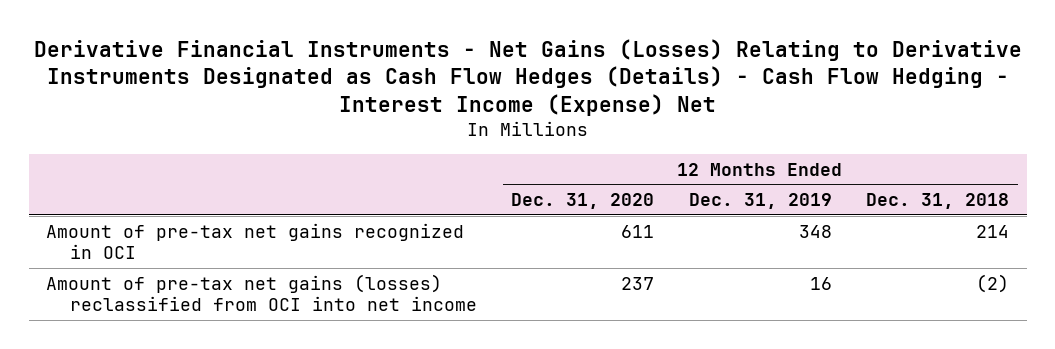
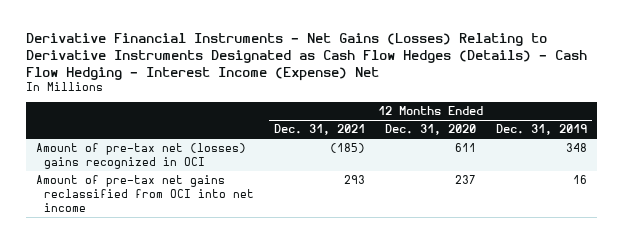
[866,193,1010,210] Dec. 31, 2018 -> none
none -> [274,124,366,136] Dec. 31, 2021
[46,222,465,260] Amount of pre-tax net gains recognized in OCI -> [36,143,247,170] Amount of pre-tax net (losses) gains recognized in OCI
[46,273,477,312] Amount of pre-tax net gains (losses) reclassified from OCI into net income -> [36,175,255,212] Amount of pre-tax net gains reclassified from OCI into net income

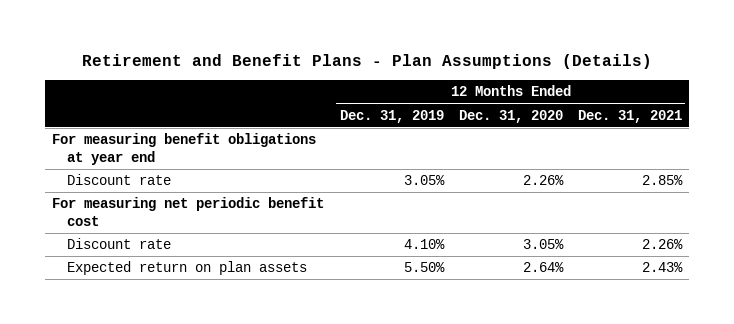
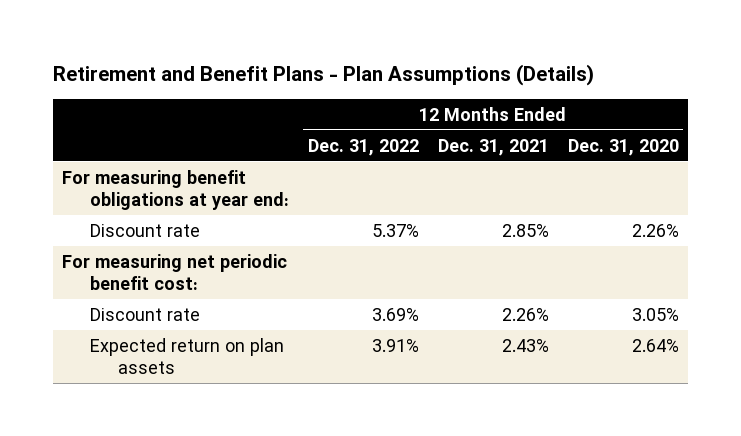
[339,109,444,123] Dec. 31, 2019 -> none
none -> [307,138,419,156] Dec. 31, 2022
[52,133,317,165] For measuring benefit obligations at year end -> [62,169,290,211] For measuring benefit obligations at year end:
[52,197,325,226] For measuring net periodic benefit cost -> [62,253,288,291] For measuring net periodic benefit cost:

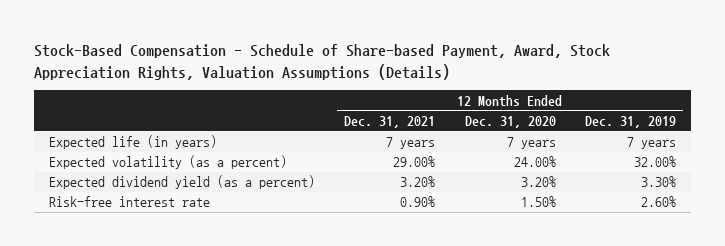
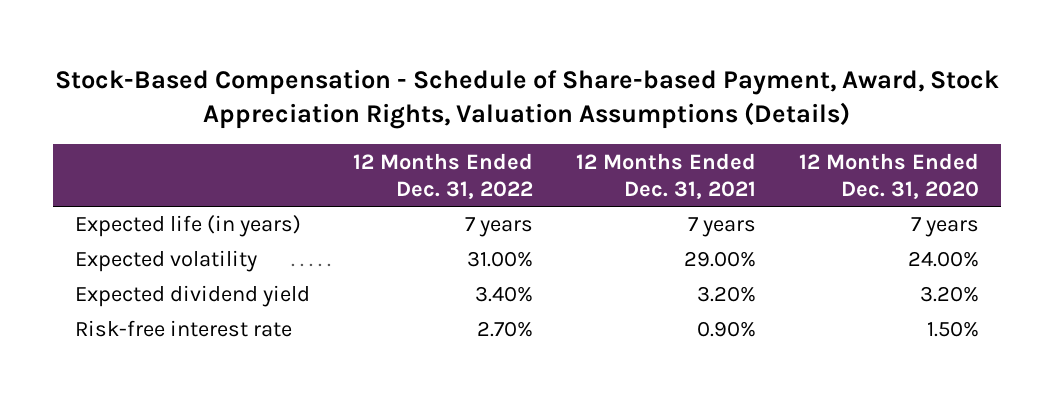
[584,115,676,128] Dec. 31, 2019 -> none
none -> [353,152,534,199] 12 Months Ended Dec. 31, 2022
[48,155,287,170] Expected volatility (as a percent) -> [74,250,257,273] Expected volatility
[48,175,315,190] Expected dividend yield (as a percent) -> [74,285,310,308] Expected dividend yield

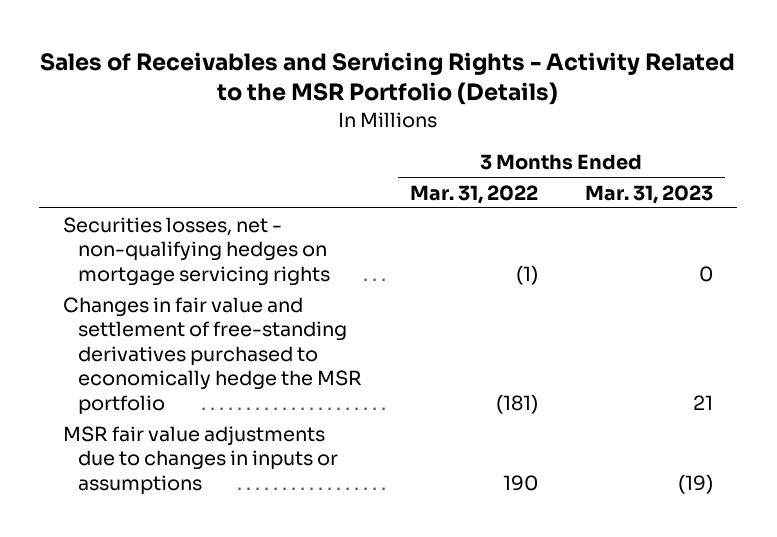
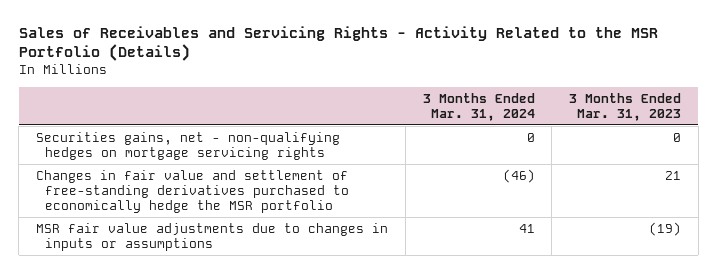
[409,184,538,204] Mar. 31, 2022 -> none
none -> [422,92,535,121] 3 Months Ended Mar. 31, 2024
[63,216,330,286] Securities losses, net - non-qualifying hedges on mortgage servicing rights -> [35,131,340,160] Securities gains, net - non-qualifying hedges on mortgage servicing rights

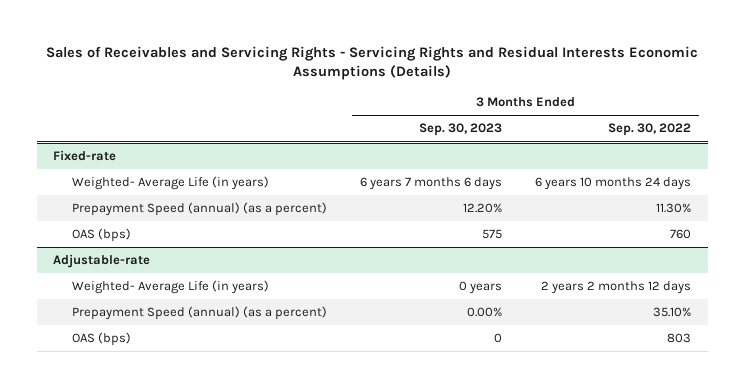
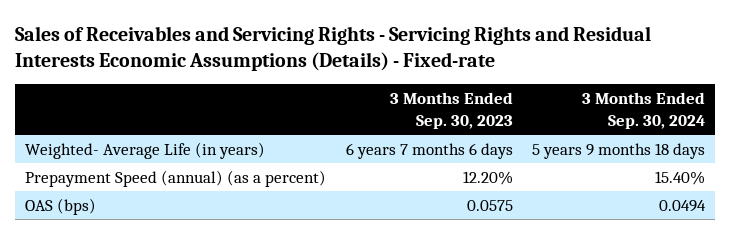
[46,45,699,81] Sales of Receivables and Servicing Rights - Servicing Rights and Residual Interests Economic Assumptions (Details) -> [15,26,652,72] Sales of Receivables and Servicing Rights - Servicing Rights and Residual Interests Economic Assumptions (Details) - Fixed-rate
[608,123,692,137] Sep. 30, 2022 -> none
none -> [582,91,706,129] 3 Months Ended Sep. 30, 2024
[53,150,117,162] Fixed-rate -> none
[53,254,151,269] Adjustable-rate -> none
[71,280,269,295] Weighted- Average Life (in years) -> none
[71,306,327,321] Prepayment Speed (annual) (as a percent) -> none
[71,332,131,347] OAS (bps) -> none
[481,229,502,240] 575 -> [466,199,513,211] 0.0575

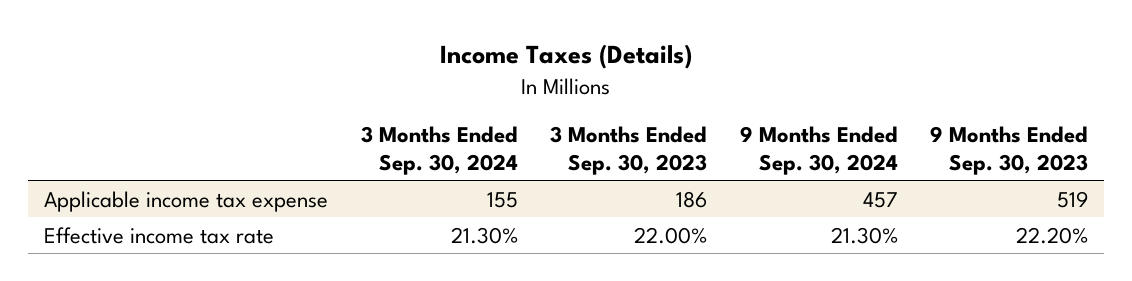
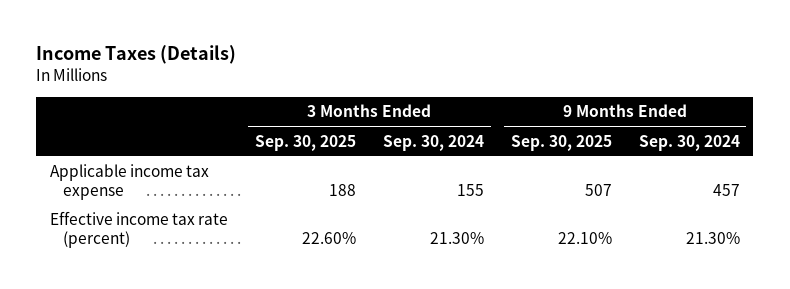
[550,125,708,175] 3 Months Ended Sep. 30, 2023 -> none
[930,125,1089,175] 9 Months Ended Sep. 30, 2023 -> none
none -> [254,134,356,151] Sep. 30, 2025
none -> [510,134,612,151] Sep. 30, 2025
[44,226,275,244] Effective income tax rate -> [49,211,228,248] Effective income tax rate (percent)

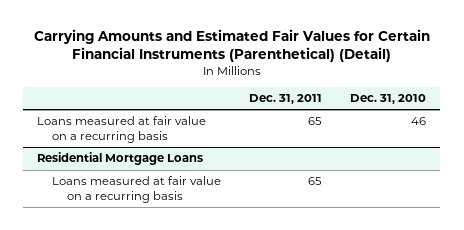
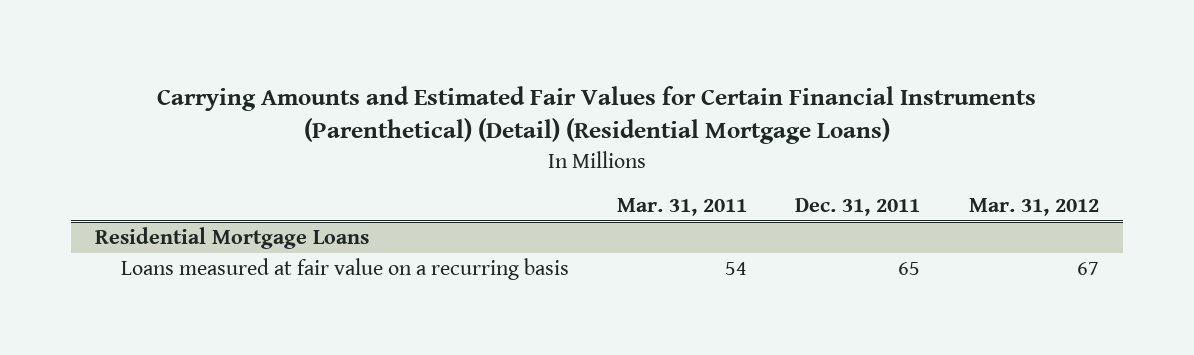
[33,29,430,63] Carrying Amounts and Estimated Fair Values for Certain Financial Instruments (Parenthetical) (Detail) -> [156,85,1036,145] Carrying Amounts and Estimated Fair Values for Certain Financial Instruments (Parenthetical) (Detail) (Residential Mortgage Loans)
[350,94,427,105] Dec. 31, 2010 -> none
none -> [617,197,748,216] Mar. 31, 2011
none -> [968,197,1099,216] Mar. 31, 2012
[37,116,207,143] Loans measured at fair value on a recurring basis -> none

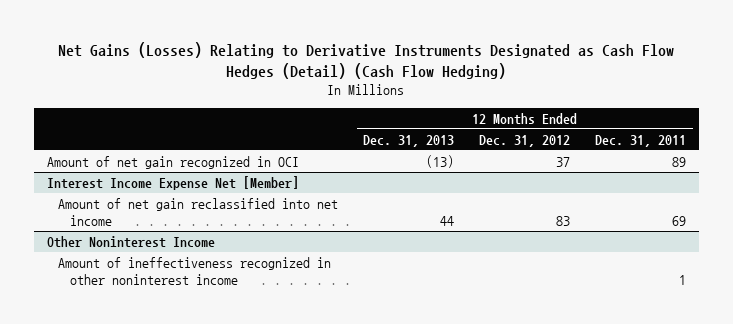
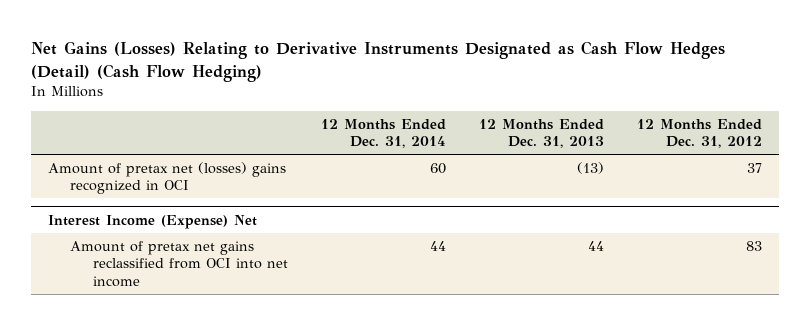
[595,134,687,147] Dec. 31, 2011 -> none
none -> [320,118,446,149] 12 Months Ended Dec. 31, 2014
[46,235,215,248] Other Noninterest Income -> none
[58,256,332,285] Amount of ineffectiveness recognized in other noninterest income -> none
[46,155,299,169] Amount of net gain recognized in OCI -> [48,161,287,195] Amount of pretax net (losses) gains recognized in OCI
[46,175,299,190] Interest Income Expense Net [Member] -> [48,214,258,229] Interest Income (Expense) Net
[58,197,339,226] Amount of net gain reclassified into net income -> [70,240,288,287] Amount of pretax net gains reclassified from OCI into net income

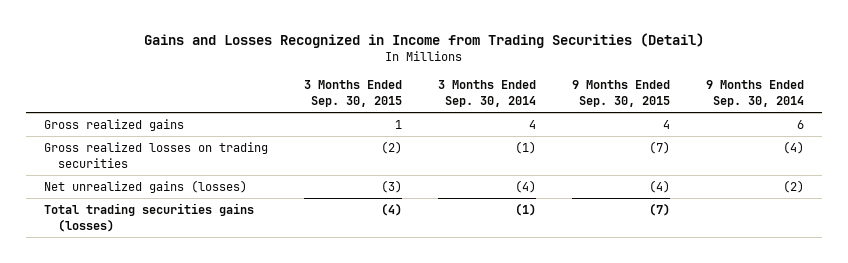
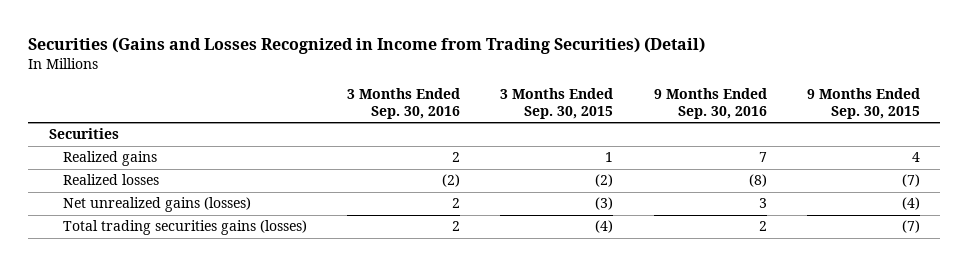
[143,32,704,48] Gains and Losses Recognized in Income from Trading Securities (Detail) -> [28,36,706,54] Securities (Gains and Losses Recognized in Income from Trading Securities) (Detail)
[437,80,536,108] 3 Months Ended Sep. 30, 2014 -> none
[705,80,804,108] 9 Months Ended Sep. 30, 2014 -> none
none -> [347,87,461,120] 3 Months Ended Sep. 30, 2016
none -> [653,87,767,120] 9 Months Ended Sep. 30, 2016
none -> [48,128,119,140] Securities
[43,119,184,132] Gross realized gains -> [62,151,157,167] Realized gains
[43,142,268,168] Gross realized losses on trading securities -> [62,174,159,186] Realized losses

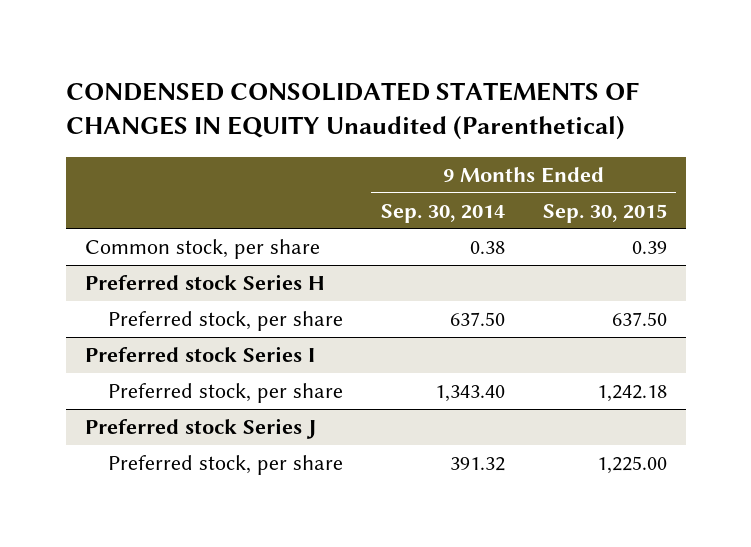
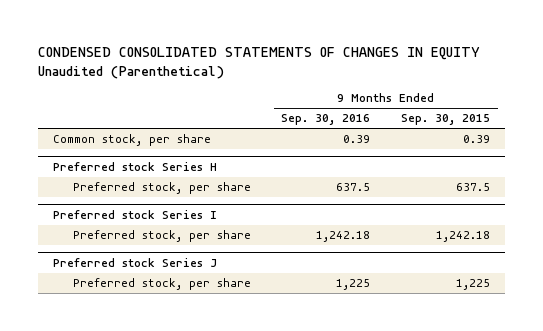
[380,203,505,223] Sep. 30, 2014 -> none
none -> [281,114,371,126] Sep. 30, 2016
[611,312,667,327] 637.50 -> [455,183,490,192] 637.5
[596,456,667,475] 1,225.00 -> [455,279,490,291] 1,225

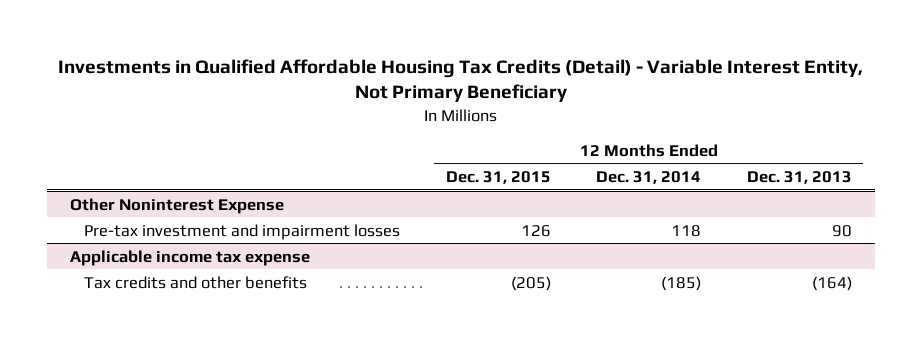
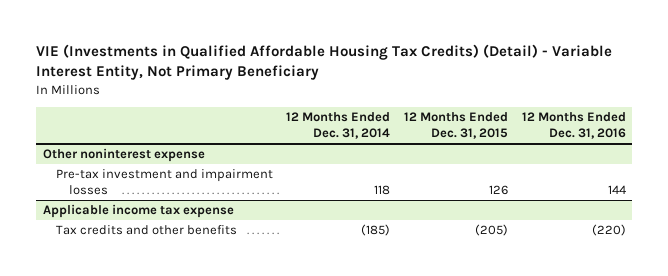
[57,58,863,103] Investments in Qualified Affordable Housing Tax Credits (Detail) - Variable Interest Entity, Not Primary Beneficiary -> [35,43,612,81] VIE (Investments in Qualified Affordable Housing Tax Credits) (Detail) - Variable Interest Entity, Not Primary Beneficiary
[746,171,852,185] Dec. 31, 2013 -> none
none -> [521,112,626,140] 12 Months Ended Dec. 31, 2016
[69,197,284,214] Other Noninterest Expense -> [42,148,205,163] Other noninterest expense

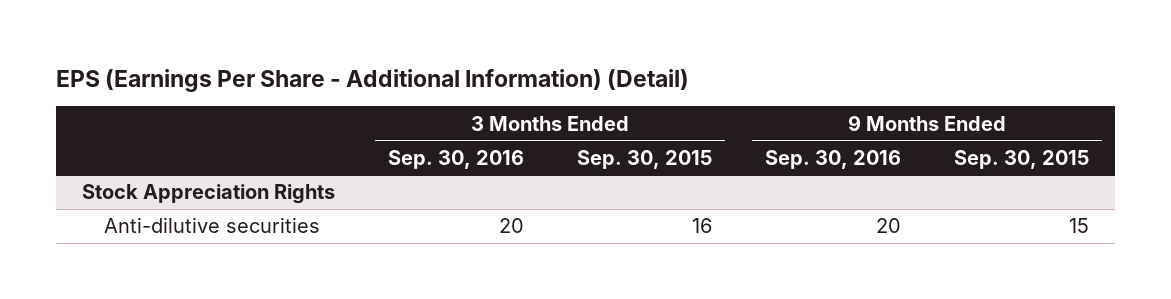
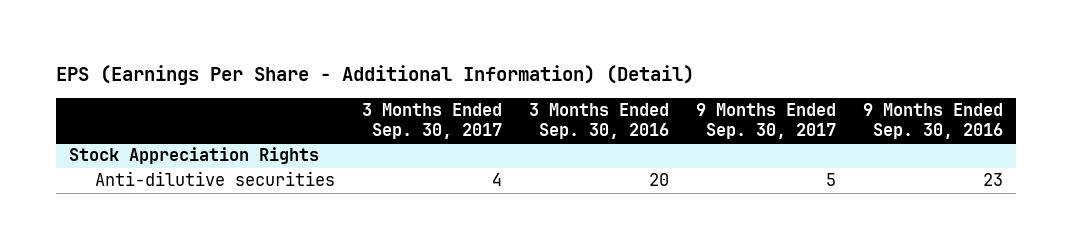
[577,149,713,169] Sep. 30, 2015 -> none
[953,149,1089,169] Sep. 30, 2015 -> none
none -> [361,102,502,140] 3 Months Ended Sep. 30, 2017
none -> [695,102,836,140] 9 Months Ended Sep. 30, 2017
[875,218,901,234] 20 -> [982,173,1003,187] 23

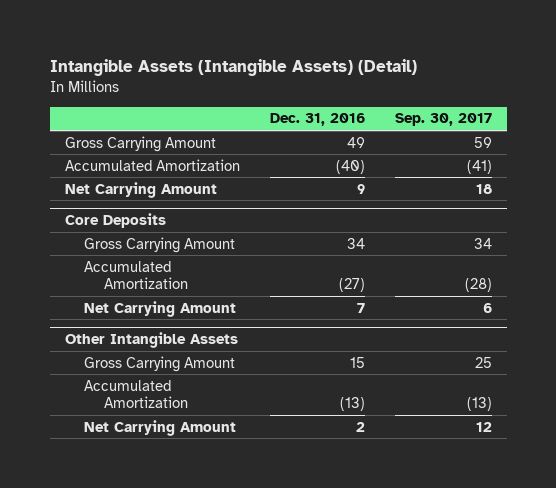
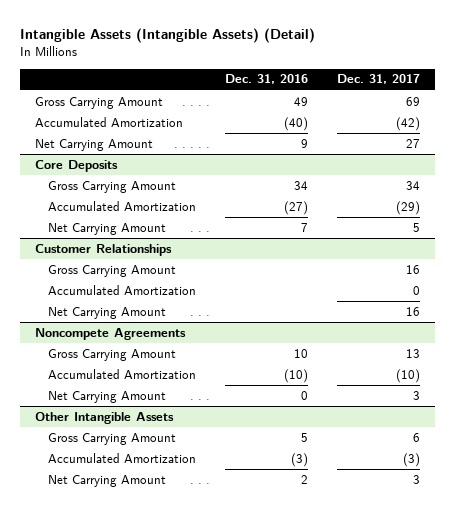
[394,113,492,127] Sep. 30, 2017 -> none
none -> [337,74,421,85] Dec. 31, 2017
none -> [34,243,172,256] Customer Relationships
none -> [47,264,176,277] Gross Carrying Amount
none -> [47,284,196,295] Accumulated Amortization
none -> [47,306,166,319] Net Carrying Amount
none -> [34,327,186,340] Noncompete Agreements
none -> [47,348,176,361] Gross Carrying Amount
none -> [47,368,196,379] Accumulated Amortization
none -> [47,390,166,403] Net Carrying Amount
[349,356,365,368] 15 -> [300,432,308,442] 5
[339,397,365,412] (13) -> [290,452,308,467] (3)

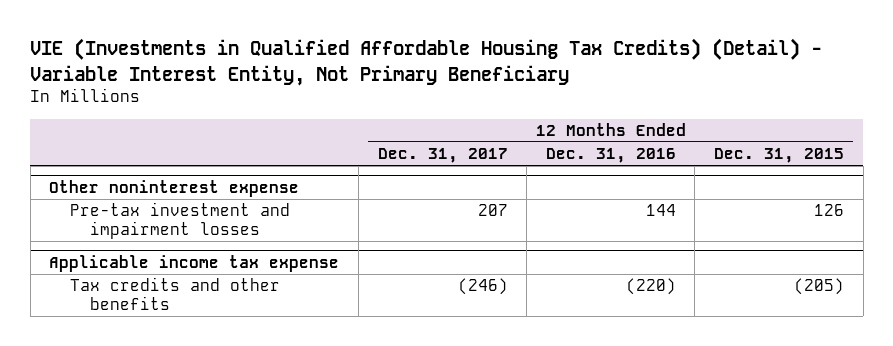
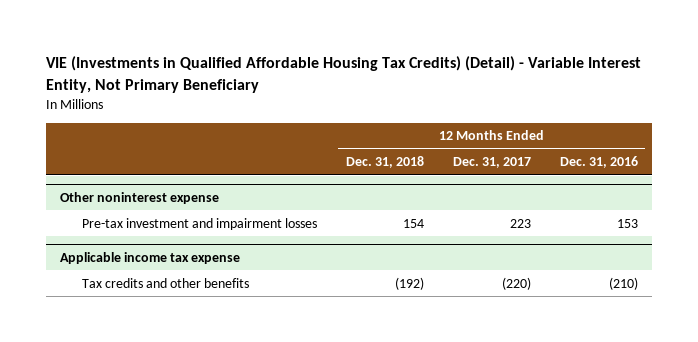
[713,148,844,164] Dec. 31, 2015 -> none
none -> [345,156,424,169] Dec. 31, 2018
[477,204,508,217] 207 -> [509,218,531,228] 223
[645,204,676,217] 144 -> [616,218,638,228] 153
[457,278,508,296] (246) -> [501,276,531,290] (220)
[625,278,676,296] (220) -> [608,276,638,290] (210)

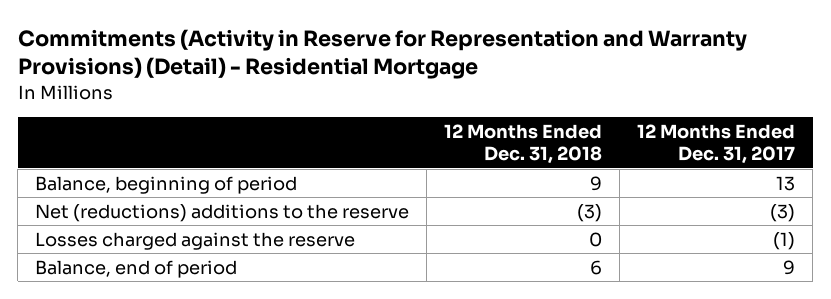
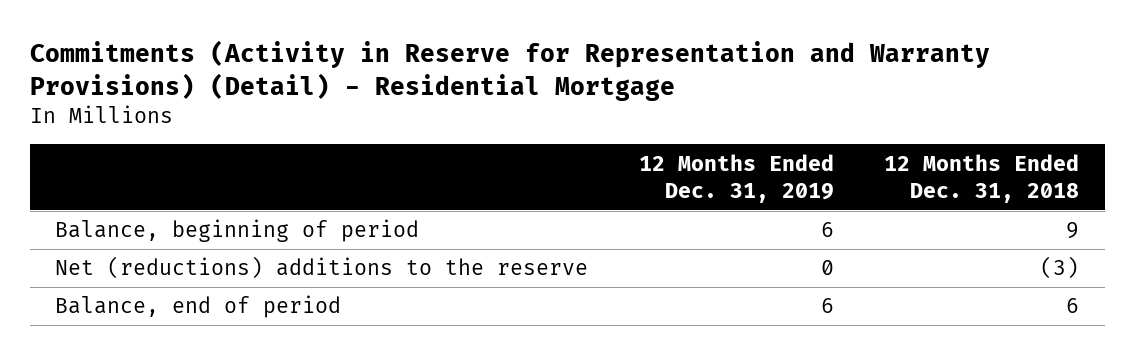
[637,123,796,165] 12 Months Ended Dec. 31, 2017 -> none
none -> [638,153,834,204] 12 Months Ended Dec. 31, 2019
[35,231,356,250] Losses charged against the reserve -> none

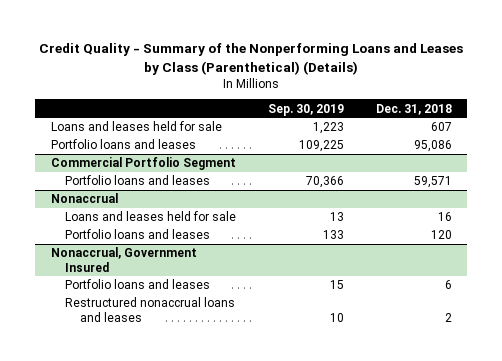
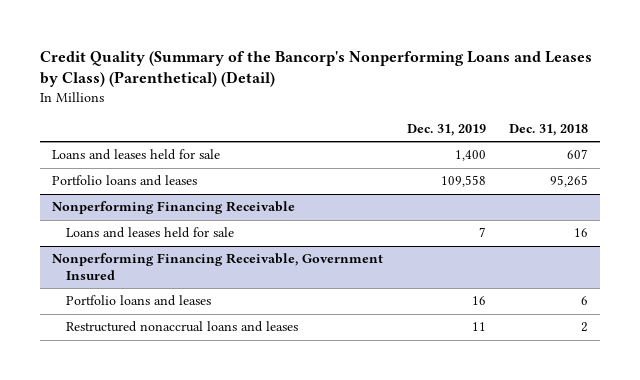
[39,43,464,75] Credit Quality - Summary of the Nonperforming Loans and Leases by Class (Parenthetical) (Details) -> [40,50,593,88] Credit Quality (Summary of the Bancorp's Nonperforming Loans and Leases by Class) (Parenthetical) (Detail)
[267,103,344,116] Sep. 30, 2019 -> none
none -> [406,123,486,136] Dec. 31, 2019
[50,157,236,171] Commercial Portfolio Segment -> none
[65,175,211,186] Portfolio loans and leases -> none
[413,140,452,153] 95,086 -> [550,175,589,188] 95,265
[50,193,118,204] Nonaccrual -> [52,201,296,215] Nonperforming Financing Receivable
[65,229,211,240] Portfolio loans and leases -> none
[50,247,197,272] Nonaccrual, Government Insured -> none
none -> [52,253,384,280] Nonperforming Financing Receivable, Government Insured

